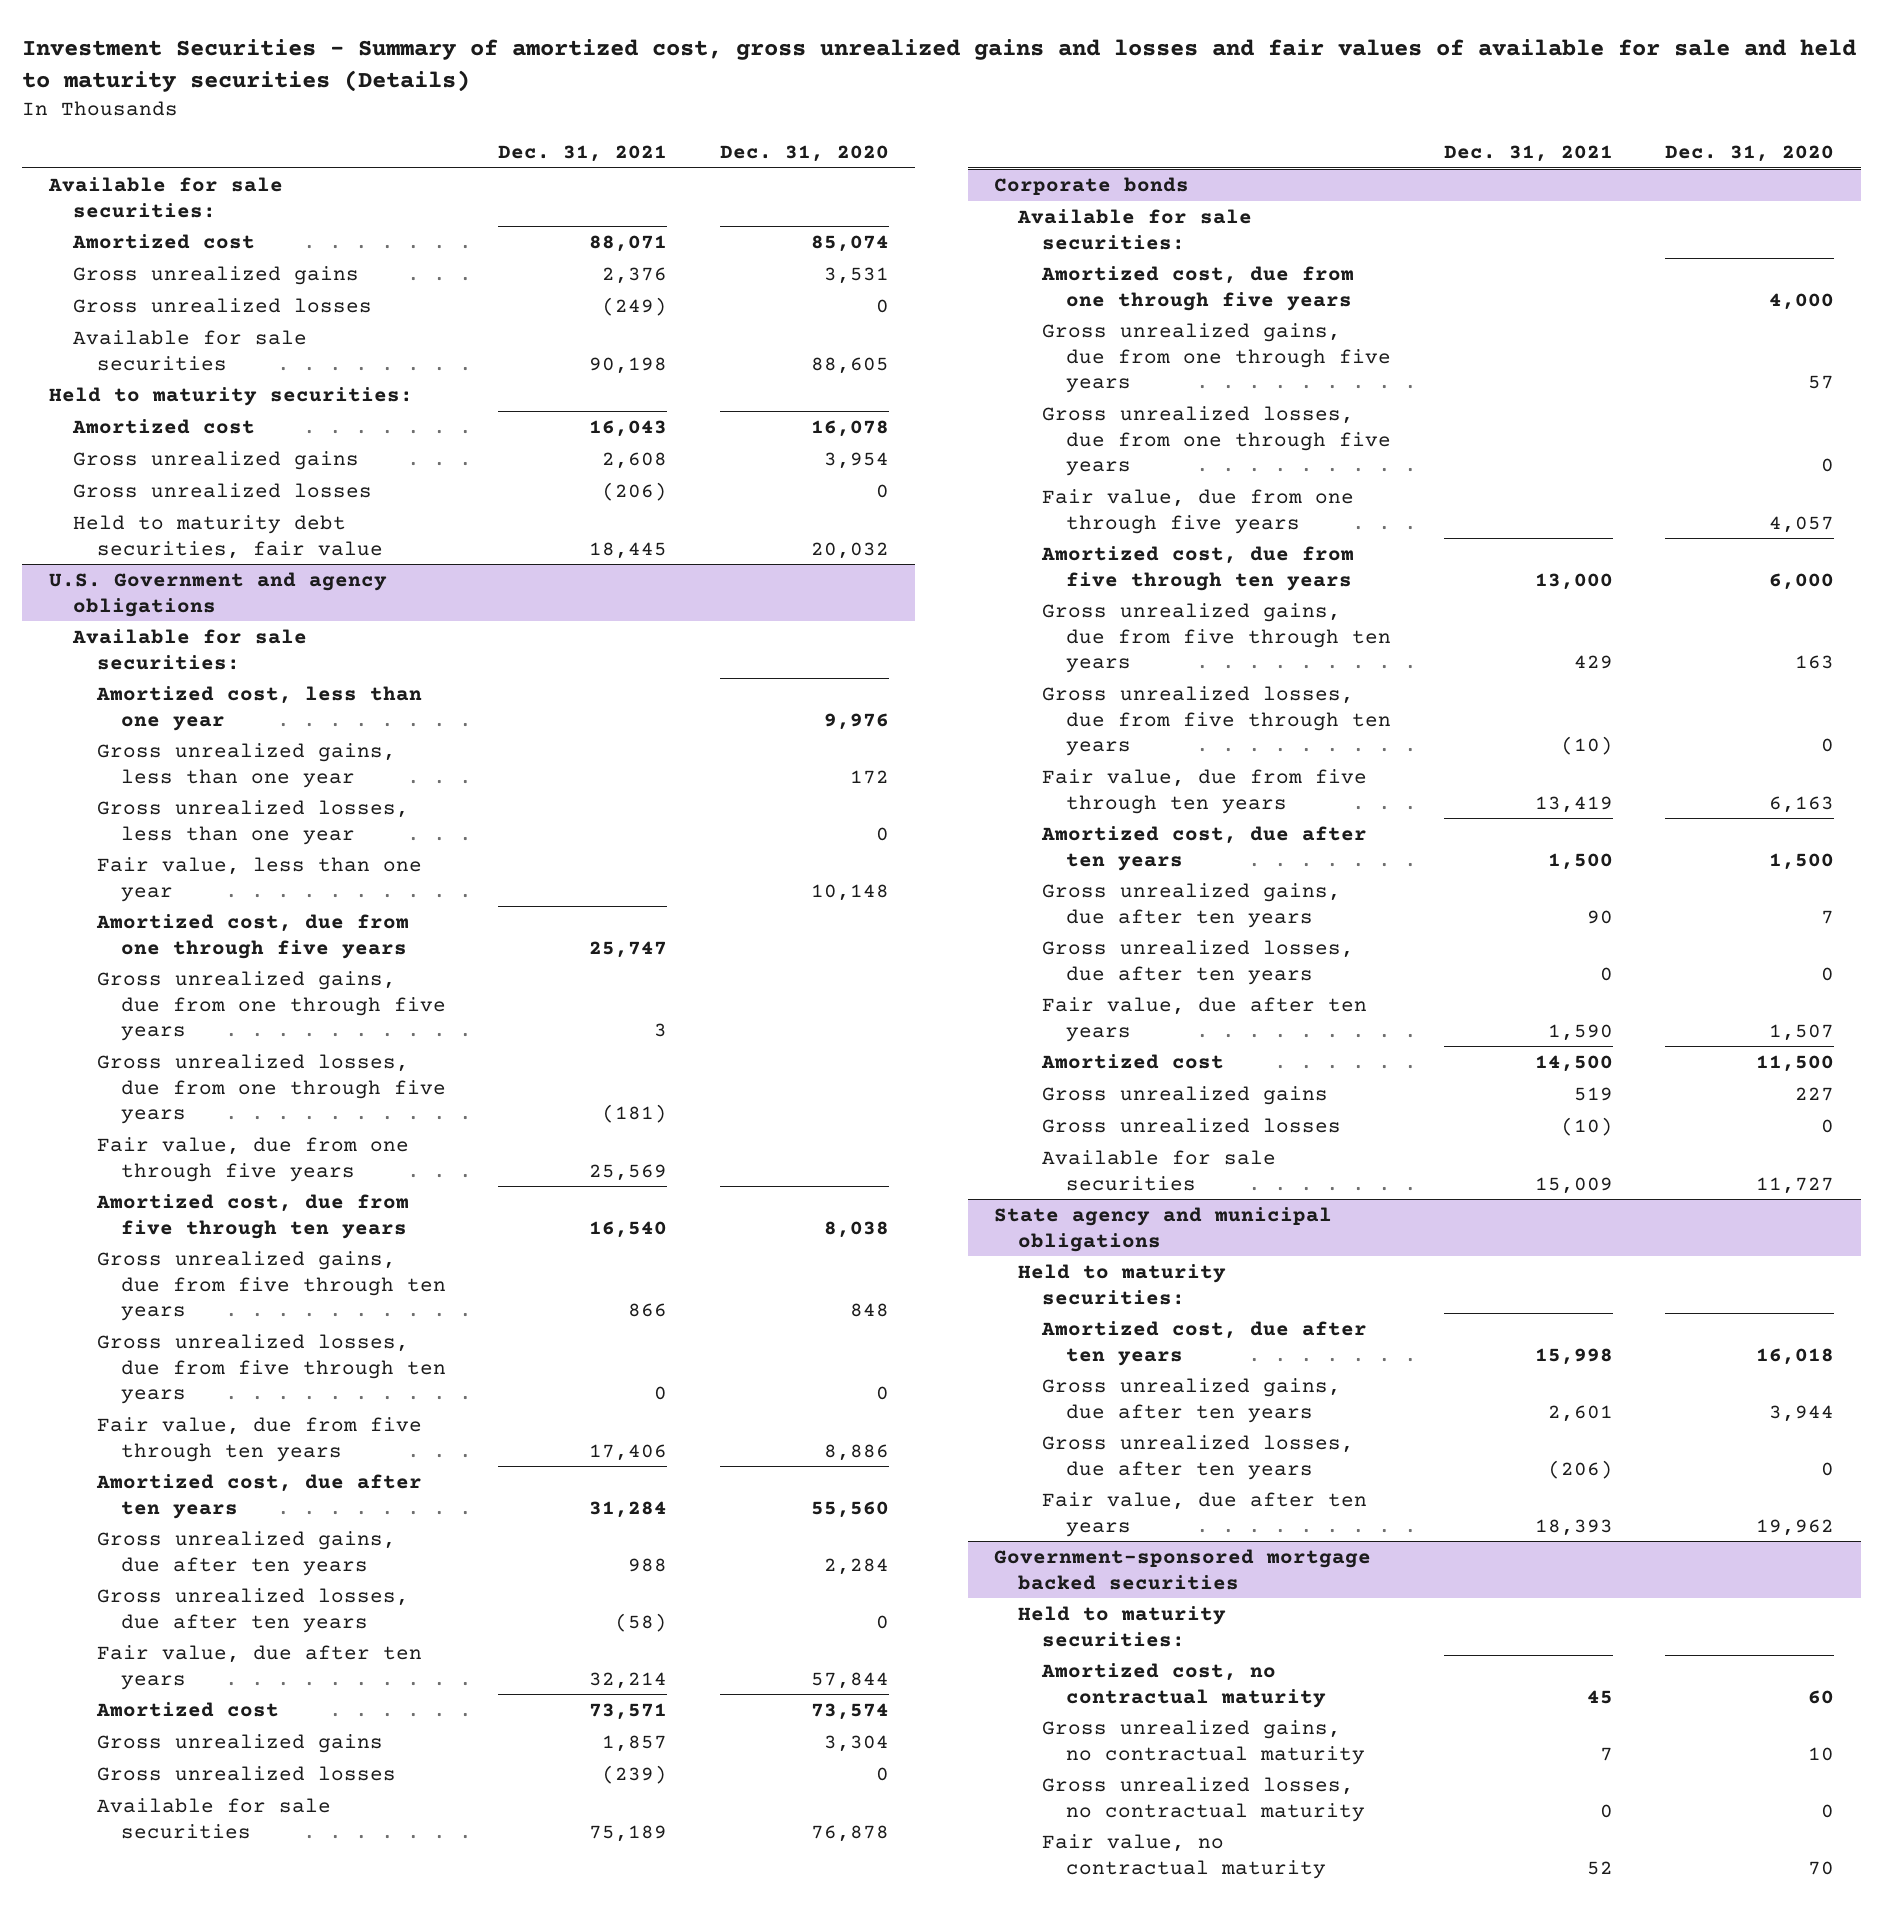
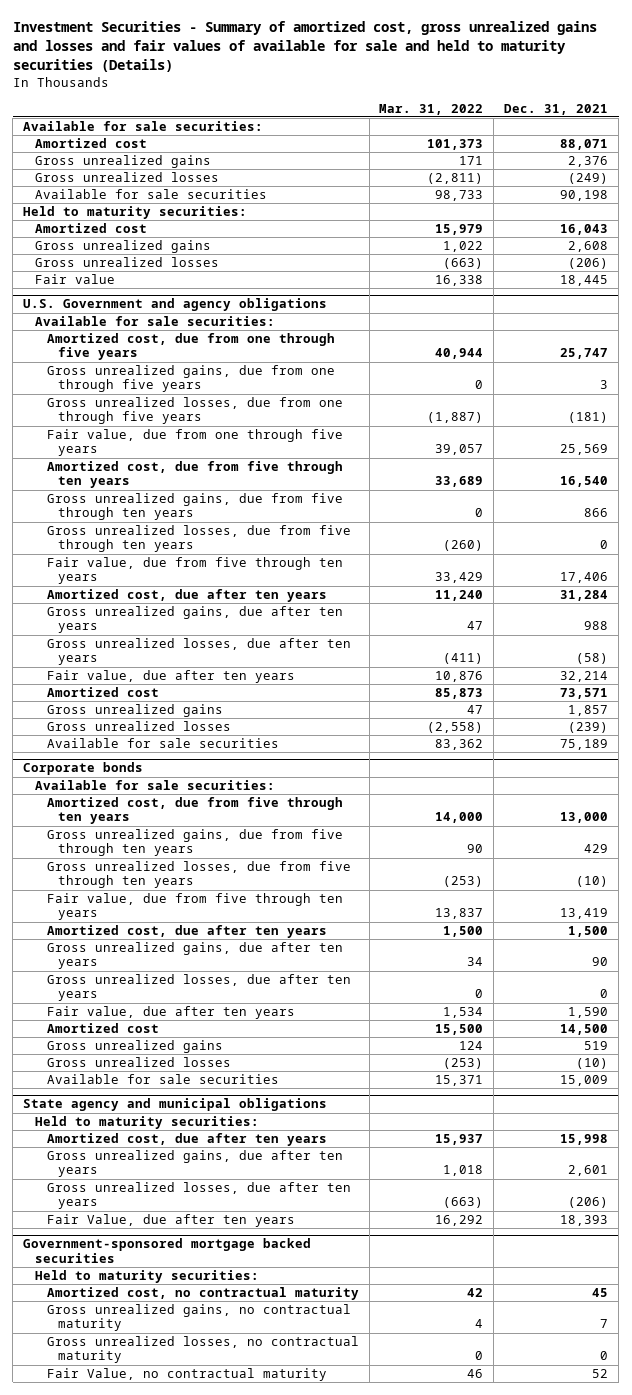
[720,144,890,162] Dec. 31, 2020 -> none
none -> [379,103,484,115] Mar. 31, 2022
[72,514,383,559] Held to maturity debt securities, fair value -> [34,274,115,285] Fair value
[95,685,422,731] Amortized cost, less than one year -> none
[96,742,396,788] Gross unrealized gains, less than one year -> none
[96,799,409,845] Gross unrealized losses, less than one year -> none
[96,856,422,902] Fair value, less than one year -> none
[1040,265,1354,311] Amortized cost, due from one through five years -> none
[1041,322,1391,394] Gross unrealized gains, due from one through five years -> none
[1041,405,1391,477] Gross unrealized losses, due from one through five years -> none
[1041,488,1354,534] Fair value, due from one through five years -> none
[1041,1491,1367,1537] Fair value, due after ten years -> [46,1214,295,1228] Fair Value, due after ten years
[1041,1833,1326,1879] Fair value, no contractual maturity -> [46,1368,327,1382] Fair Value, no contractual maturity

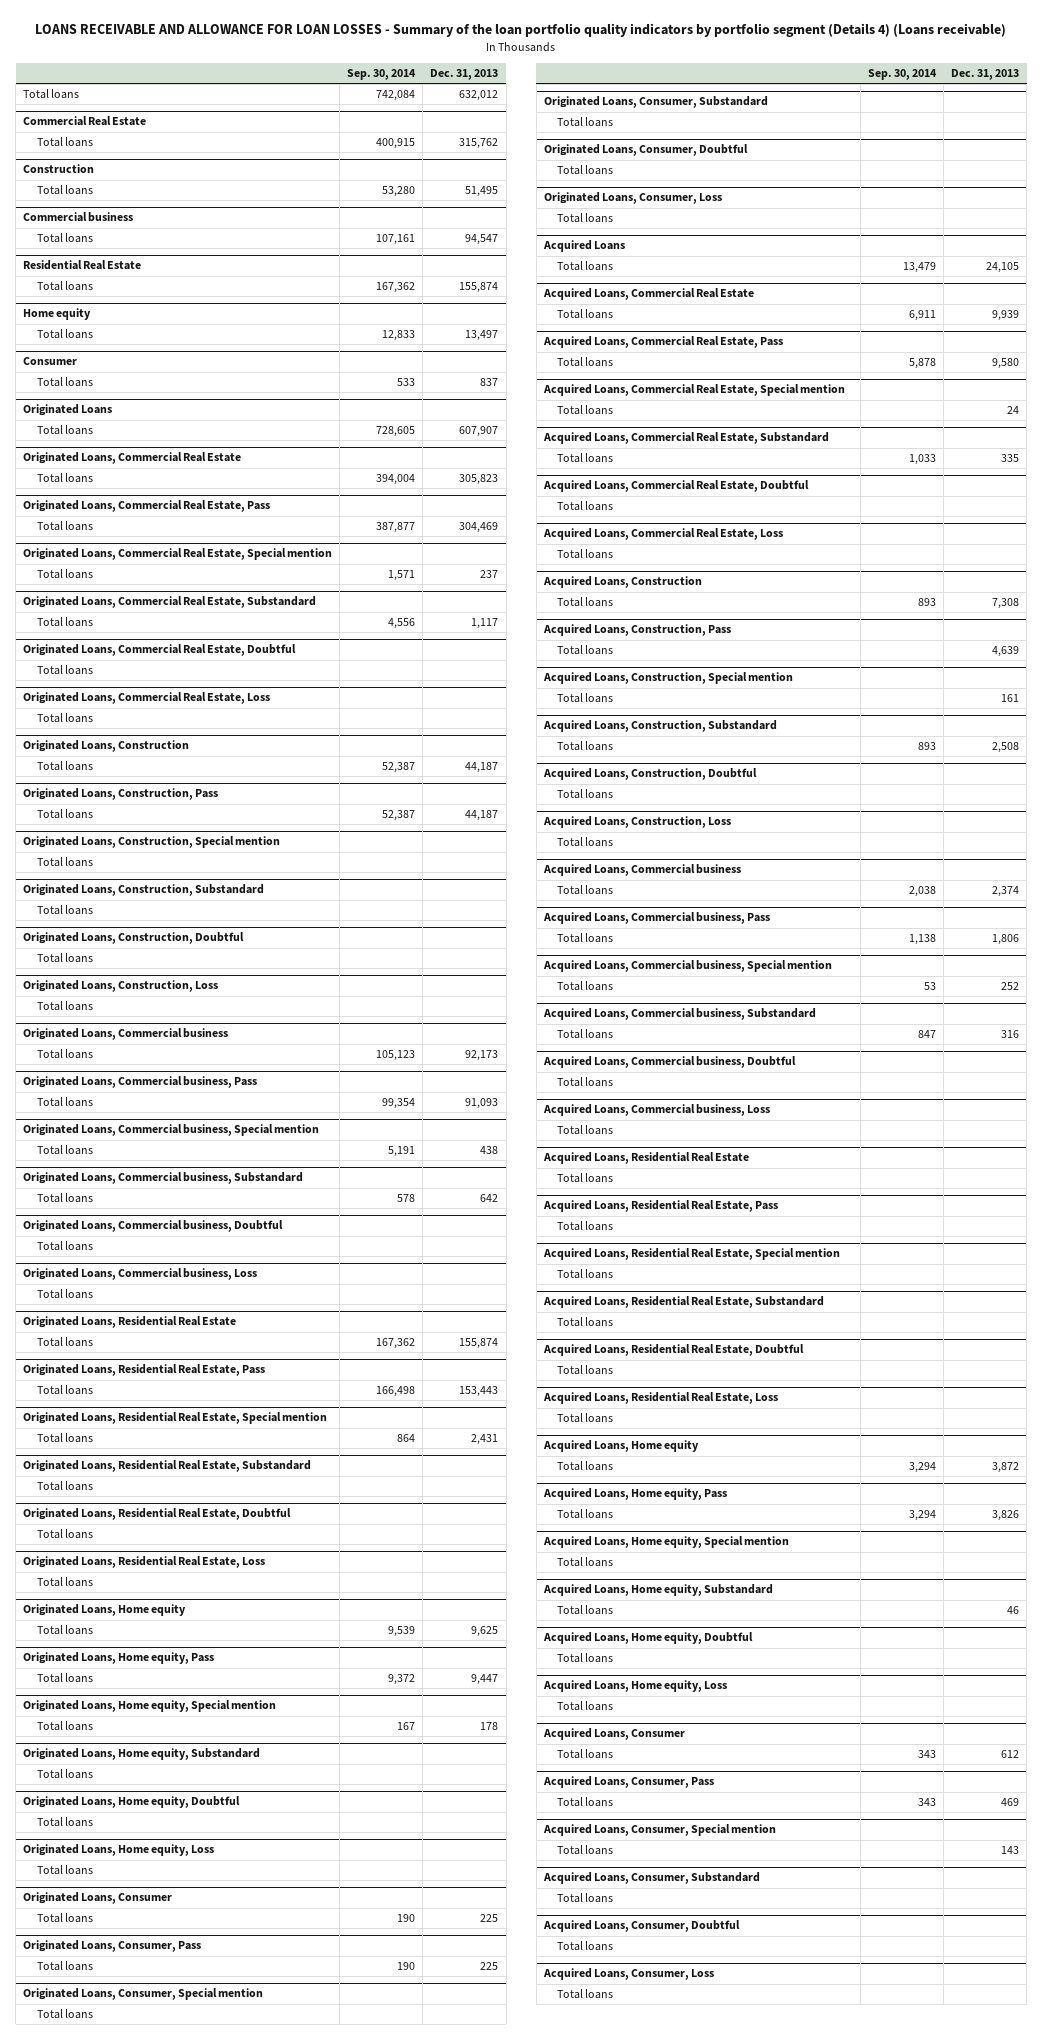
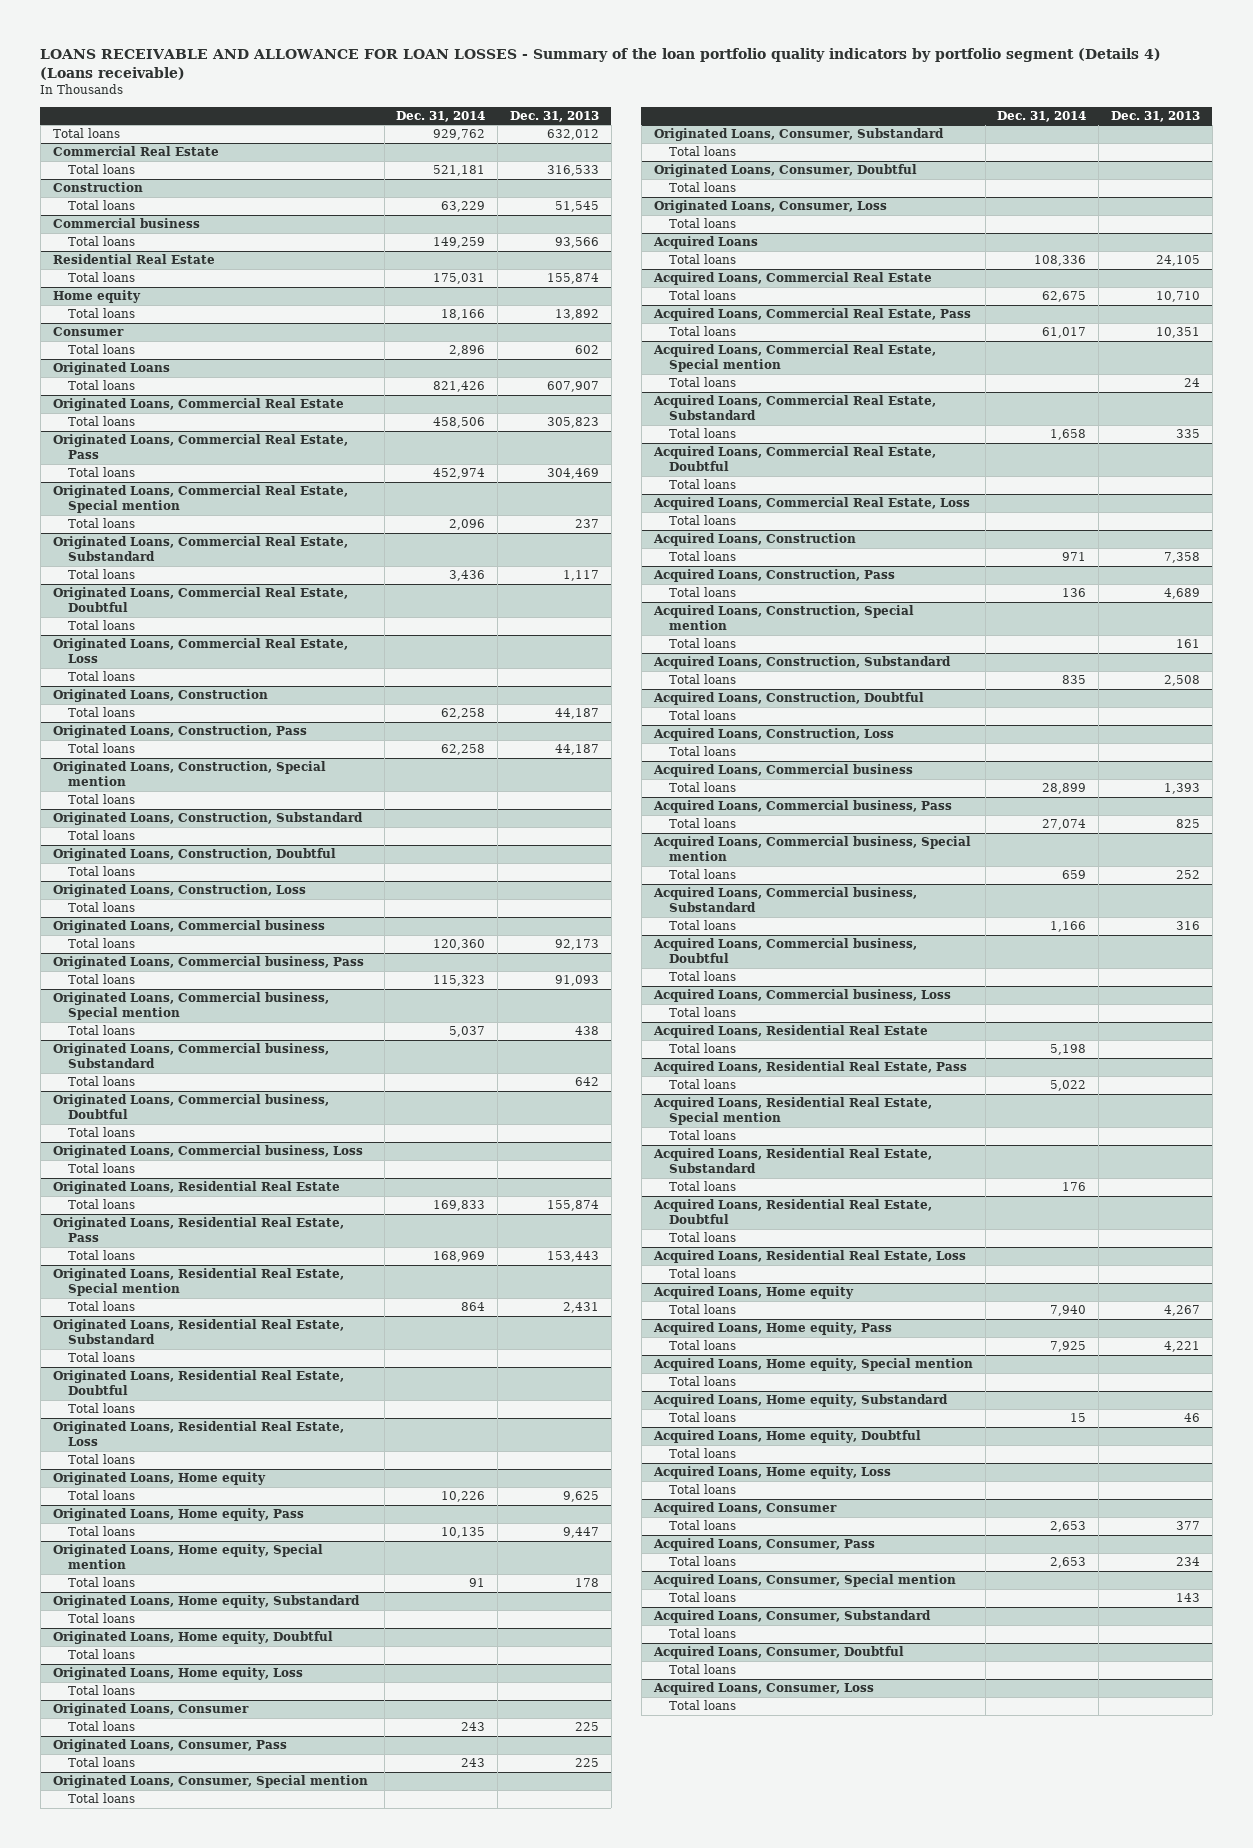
[347,69,417,81] Sep. 30, 2014 -> none
none -> [396,110,486,122] Dec. 31, 2014
[459,138,499,150] 315,762 -> [546,165,599,177] 316,533
[465,186,499,198] 51,495 -> [554,201,599,213] 51,545
[465,234,499,246] 94,547 -> [554,237,599,249] 93,566
[465,330,499,342] 13,497 -> [554,309,599,321] 13,892
[480,378,499,387] 837 -> [574,345,599,355] 602
[992,310,1020,322] 9,939 -> [1155,291,1200,303] 10,710
[992,358,1020,370] 9,580 -> [1155,327,1200,339] 10,351
[992,598,1020,610] 7,308 -> [1163,552,1200,564] 7,358
[992,646,1020,658] 4,639 -> [1163,588,1200,600] 4,689
[992,886,1020,898] 2,374 -> [1163,783,1200,795] 1,393
[992,934,1020,946] 1,806 -> [1175,819,1200,829] 825
[992,1462,1020,1474] 3,872 -> [1163,1305,1200,1317] 4,267
[992,1510,1020,1522] 3,826 -> [1163,1341,1200,1353] 4,221
[1001,1750,1020,1759] 612 -> [1175,1521,1200,1531] 377
[1001,1798,1020,1807] 469 -> [1175,1557,1200,1567] 234

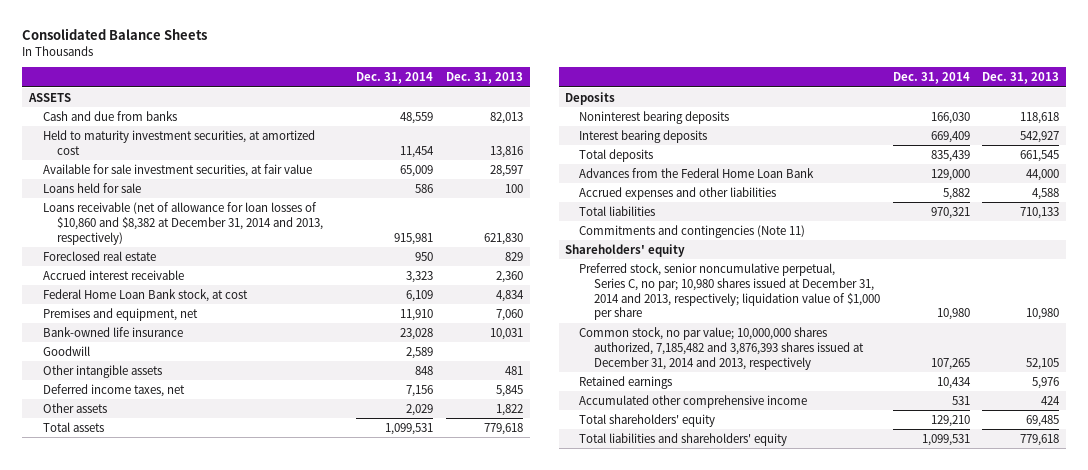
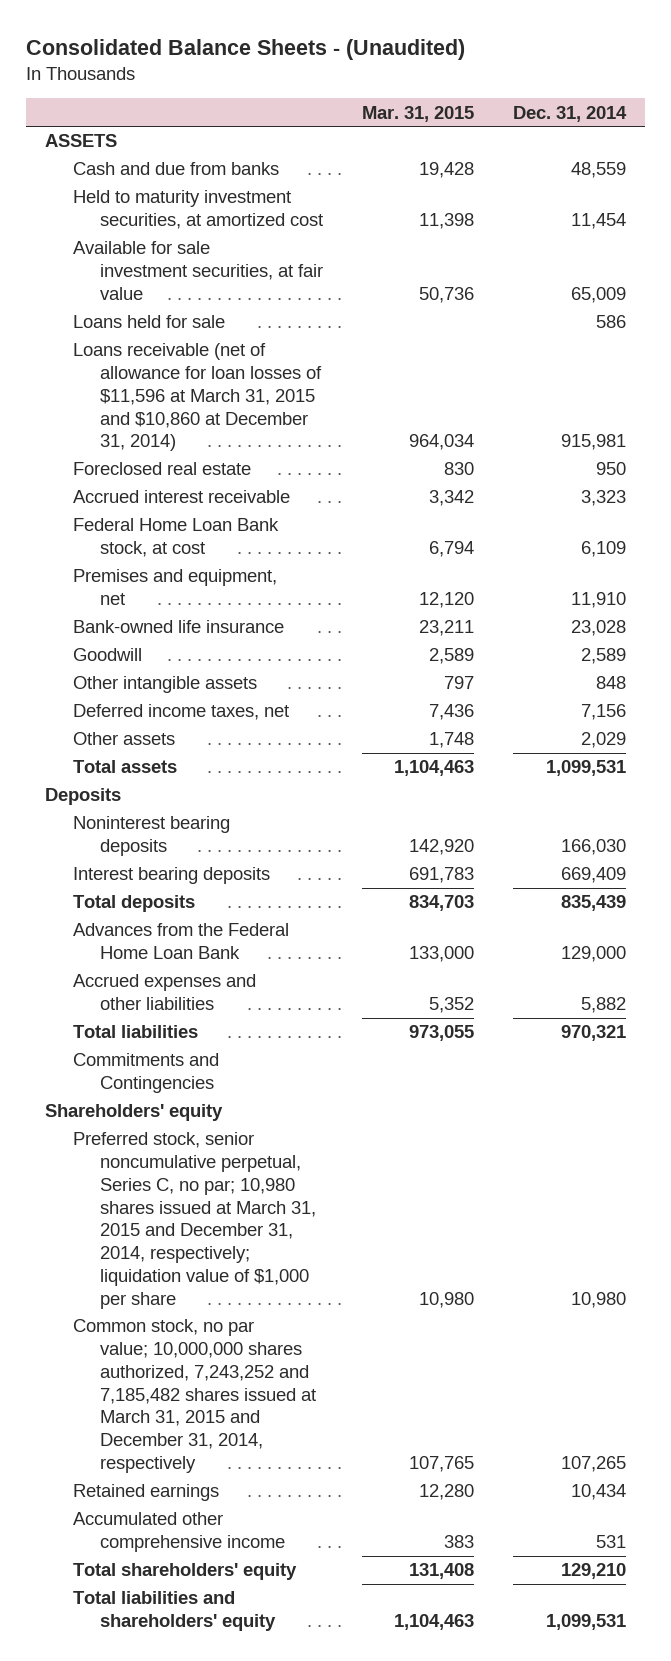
[22,28,208,41] Consolidated Balance Sheets -> [25,38,465,60] Consolidated Balance Sheets - (Unaudited)
[446,72,524,85] Dec. 31, 2013 -> none
none -> [361,105,474,122] Mar. 31, 2015
[43,201,324,245] Loans receivable (net of allowance for loan losses of $10,860 and $8,382 at December 31, 2014 and 2013, respectively) -> [72,343,323,452] Loans receivable (net of allowance for loan losses of $11,596 at March 31, 2015 and $10,860 at December 31, 2014)
[579,224,806,238] Commitments and contingencies (Note 11) -> [72,1053,219,1094] Commitments and Contingencies
[579,262,880,321] Preferred stock, senior noncumulative perpetual, Series C, no par; 10,980 shares issued at December 31, 2014 and 2013, respectively; liquidation value of $1,000 per share -> [72,1132,317,1309] Preferred stock, senior noncumulative perpetual, Series C, no par; 10,980 shares issued at March 31, 2015 and December 31, 2014, respectively; liquidation value of $1,000 per share
[579,326,864,370] Common stock, no par value; 10,000,000 shares authorized, 7,185,482 and 3,876,393 shares issued at December 31, 2014 and 2013, respectively -> [72,1319,317,1473] Common stock, no par value; 10,000,000 shares authorized, 7,243,252 and 7,185,482 shares issued at March 31, 2015 and December 31, 2014, respectively

